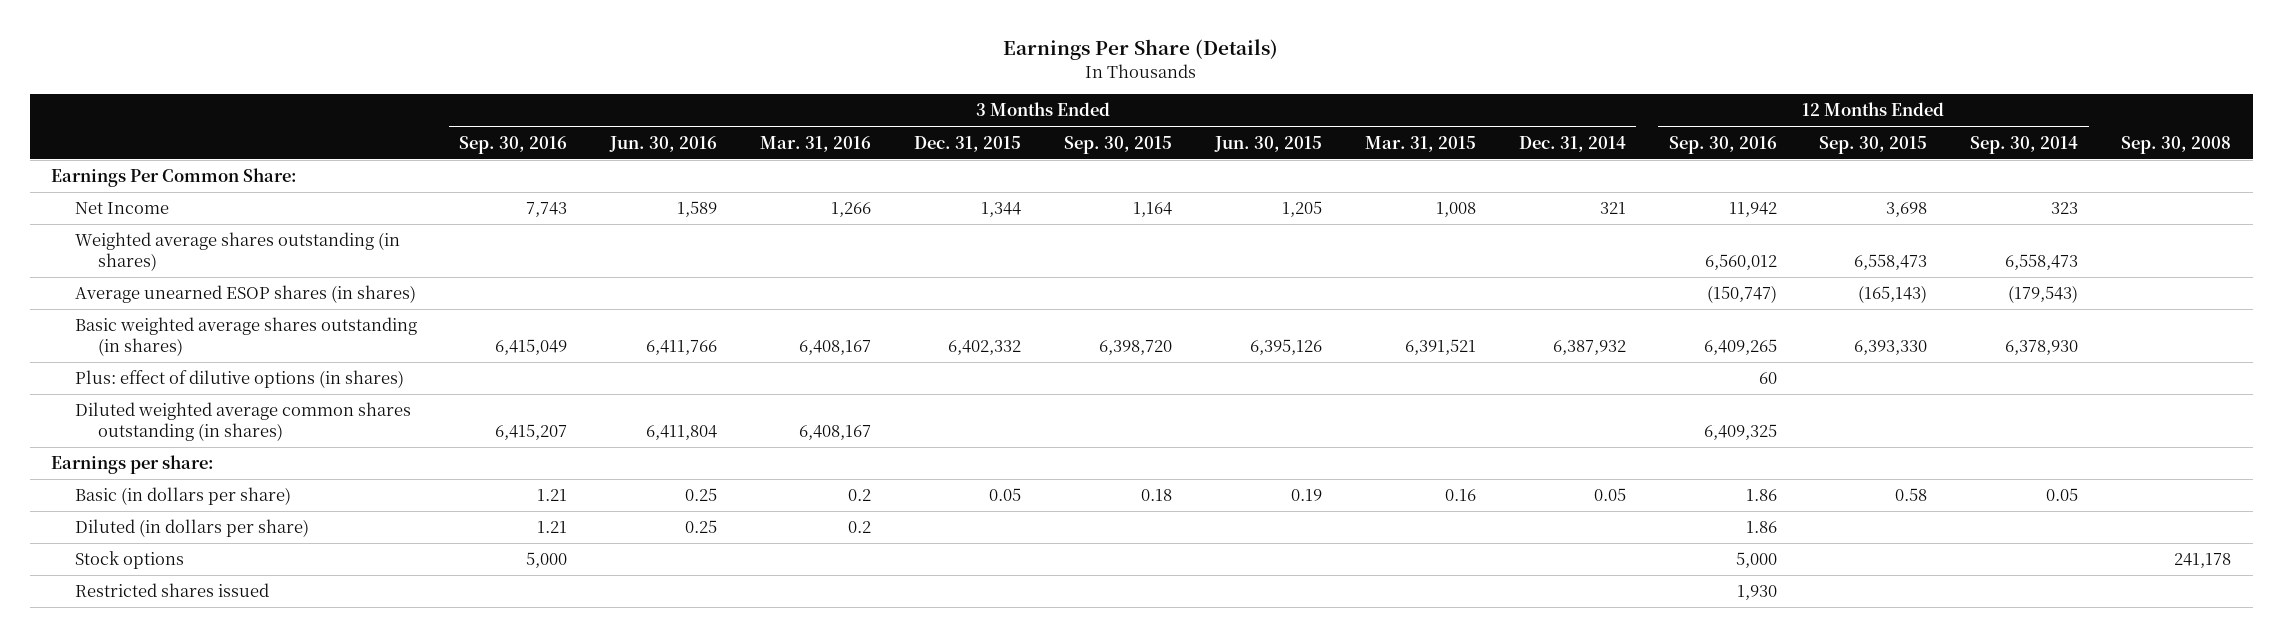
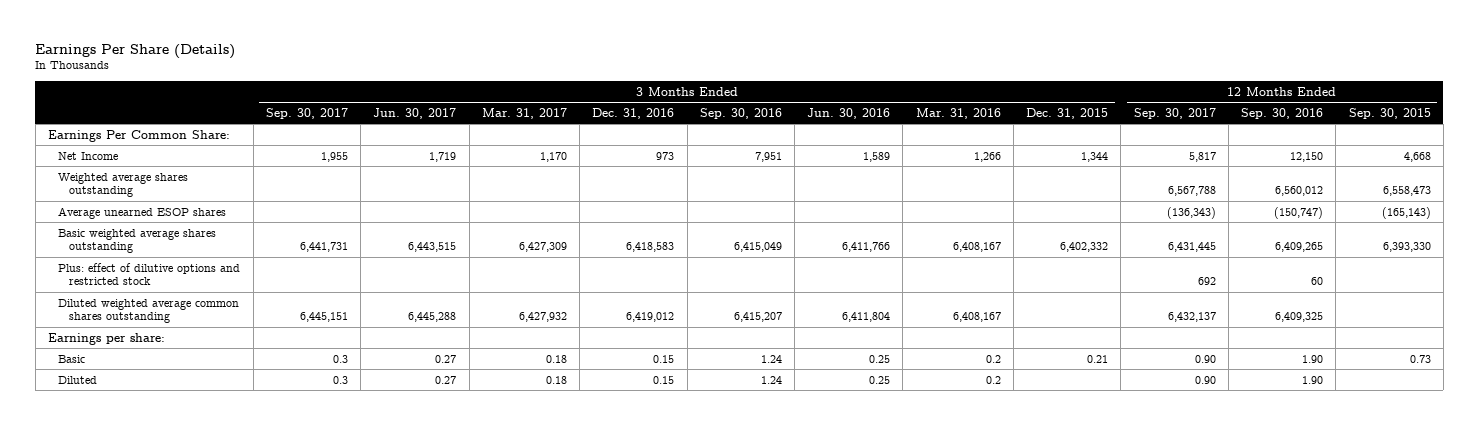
[1064,135,1173,154] Sep. 30, 2015 -> none
[1213,135,1322,152] Jun. 30, 2015 -> none
[1364,135,1476,152] Mar. 31, 2015 -> none
[1518,135,1626,152] Dec. 31, 2014 -> none
[1970,135,2079,154] Sep. 30, 2014 -> none
[2121,135,2232,154] Sep. 30, 2008 -> none
none -> [265,107,348,119] Sep. 30, 2017
none -> [373,107,457,119] Jun. 30, 2017
none -> [481,107,567,119] Mar. 31, 2017
none -> [592,107,675,119] Dec. 31, 2016
none -> [1133,107,1216,119] Sep. 30, 2017
[526,202,568,218] 7,743 -> [754,151,782,162] 7,951
[1728,202,1777,218] 11,942 -> [1290,151,1324,162] 12,150
[1886,202,1928,218] 3,698 -> [1403,151,1431,162] 4,668
[74,232,400,272] Weighted average shares outstanding (in shares) -> [58,172,189,198] Weighted average shares outstanding
[74,285,416,304] Average unearned ESOP shares (in shares) -> [58,206,227,219] Average unearned ESOP shares
[74,317,417,357] Basic weighted average shares outstanding (in shares) -> [58,228,217,254] Basic weighted average shares outstanding
[74,370,404,389] Plus: effect of dilutive options (in shares) -> [58,262,241,286] Plus: effect of dilutive options and restricted stock
[74,402,411,442] Diluted weighted average common shares outstanding (in shares) -> [58,298,240,324] Diluted weighted average common shares outstanding
[74,551,184,570] Stock options -> none
[74,583,269,598] Restricted shares issued -> none
[74,487,291,506] Basic (in dollars per share) -> [58,354,86,363] Basic
[537,489,568,502] 1.21 -> [760,354,782,363] 1.24
[989,488,1022,502] 0.05 -> [1087,354,1109,363] 0.21
[1745,489,1777,502] 1.86 -> [1302,354,1324,363] 1.90
[1895,488,1928,502] 0.58 -> [1409,354,1431,363] 0.73
[74,519,309,538] Diluted (in dollars per share) -> [58,375,98,384] Diluted
[537,521,568,534] 1.21 -> [760,375,782,384] 1.24
[1745,521,1777,534] 1.86 -> [1302,375,1324,384] 1.90

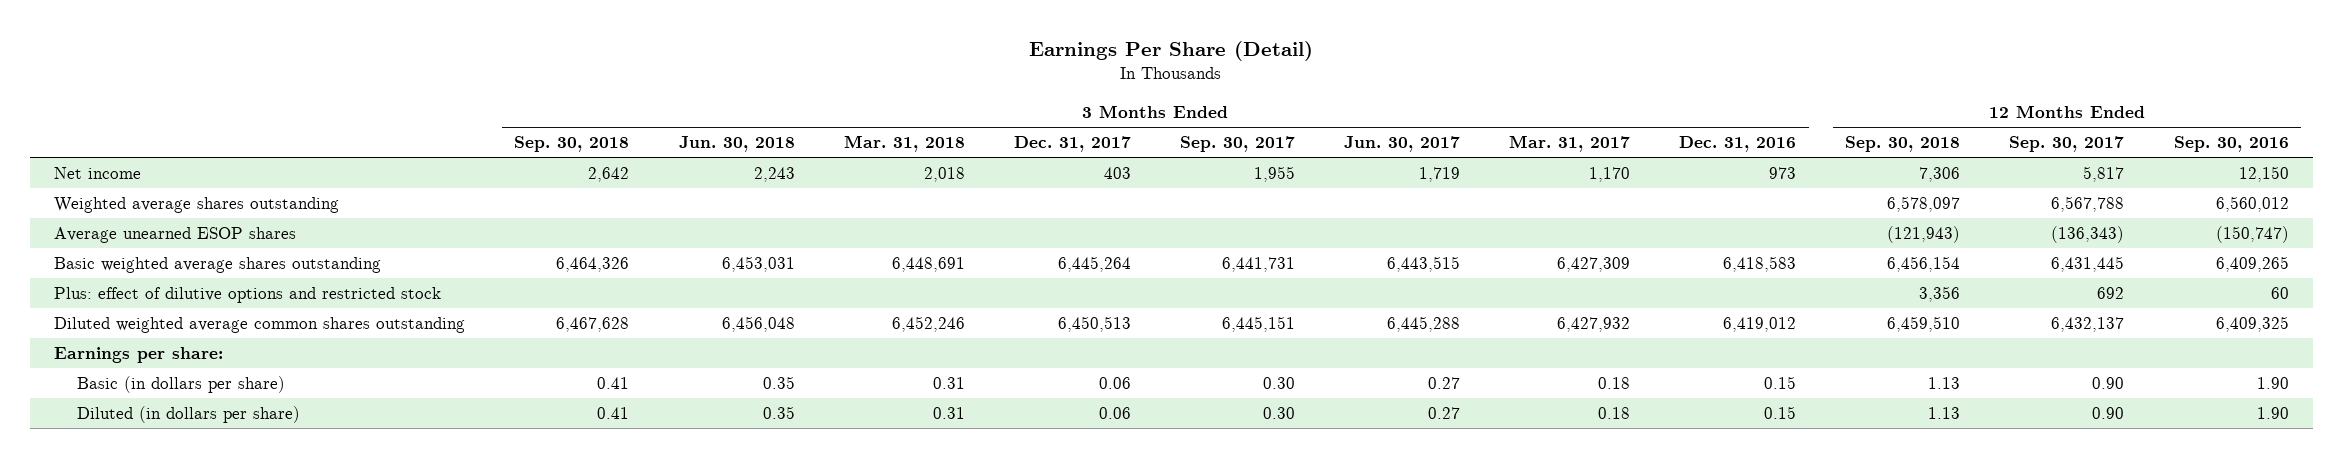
[35,43,236,59] Earnings Per Share (Details) -> [1029,41,1314,62] Earnings Per Share (Detail)
[699,107,782,119] Sep. 30, 2016 -> none
[807,107,891,119] Jun. 30, 2016 -> none
[915,107,1001,119] Mar. 31, 2016 -> none
[1026,107,1109,119] Dec. 31, 2015 -> none
[1348,107,1431,119] Sep. 30, 2015 -> none
none -> [514,136,630,153] Sep. 30, 2018
none -> [678,136,795,153] Jun. 30, 2018
none -> [843,135,965,153] Mar. 31, 2018
none -> [1013,136,1131,153] Dec. 31, 2017
none -> [1845,136,1961,153] Sep. 30, 2018
[48,129,231,142] Earnings Per Common Share: -> none
[58,151,119,160] Net Income -> [54,167,142,180] Net income
[58,354,86,363] Basic -> [76,376,285,394] Basic (in dollars per share)
[332,354,348,363] 0.3 -> [1262,377,1295,390] 0.30
[58,375,98,384] Diluted -> [76,406,300,424] Diluted (in dollars per share)
[332,375,348,384] 0.3 -> [1262,407,1295,420] 0.30

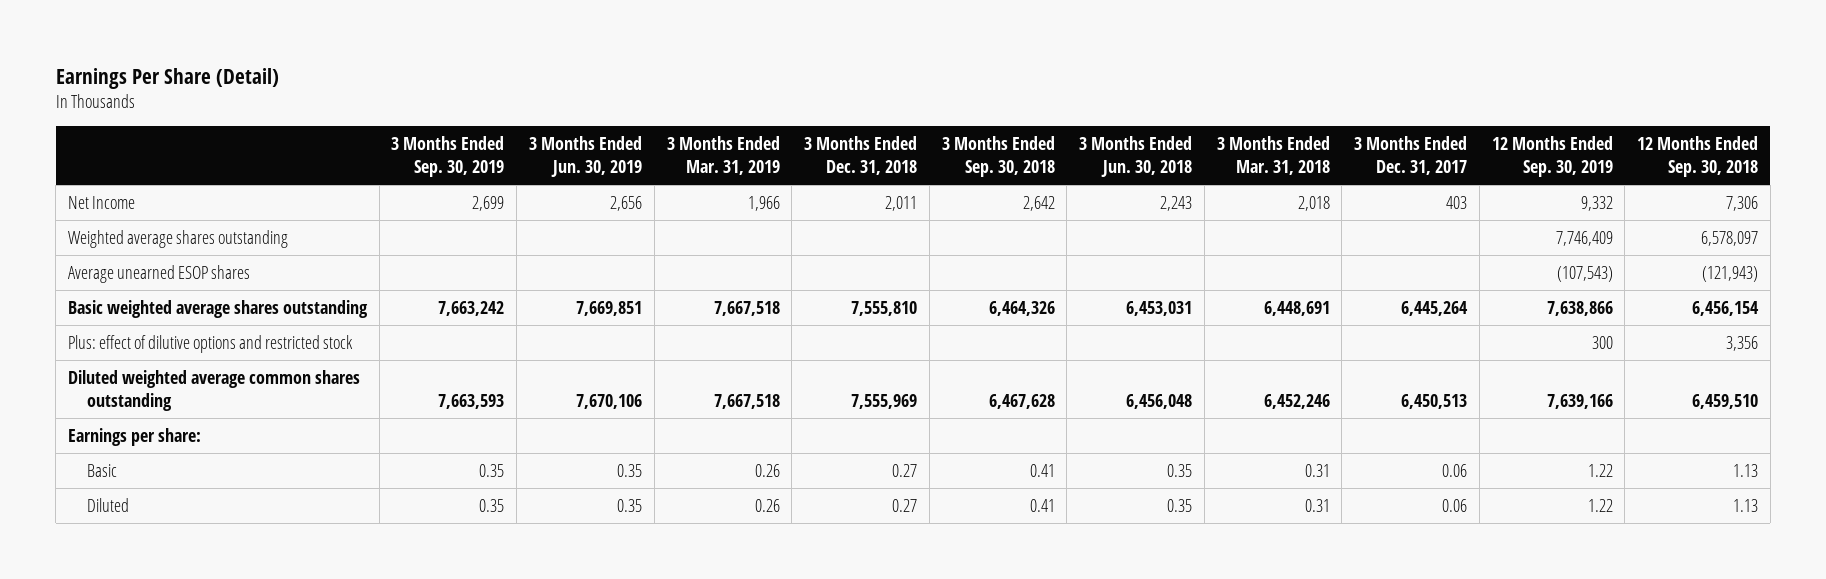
[1179,136,1295,153] Sep. 30, 2017 -> none
[1344,136,1461,153] Jun. 30, 2017 -> none
[1509,135,1631,153] Mar. 31, 2017 -> none
[1679,136,1797,153] Dec. 31, 2016 -> none
[2009,136,2125,153] Sep. 30, 2017 -> none
[2173,136,2289,153] Sep. 30, 2016 -> none
none -> [391,136,505,178] 3 Months Ended Sep. 30, 2019
none -> [529,136,643,178] 3 Months Ended Jun. 30, 2019
none -> [666,136,780,176] 3 Months Ended Mar. 31, 2019
none -> [804,136,918,176] 3 Months Ended Dec. 31, 2018
none -> [1491,136,1613,178] 12 Months Ended Sep. 30, 2019
[54,167,142,180] Net income -> [67,195,135,209] Net Income
[76,376,285,394] Basic (in dollars per share) -> [86,463,117,477] Basic
[76,406,300,424] Diluted (in dollars per share) -> [86,497,129,512] Diluted

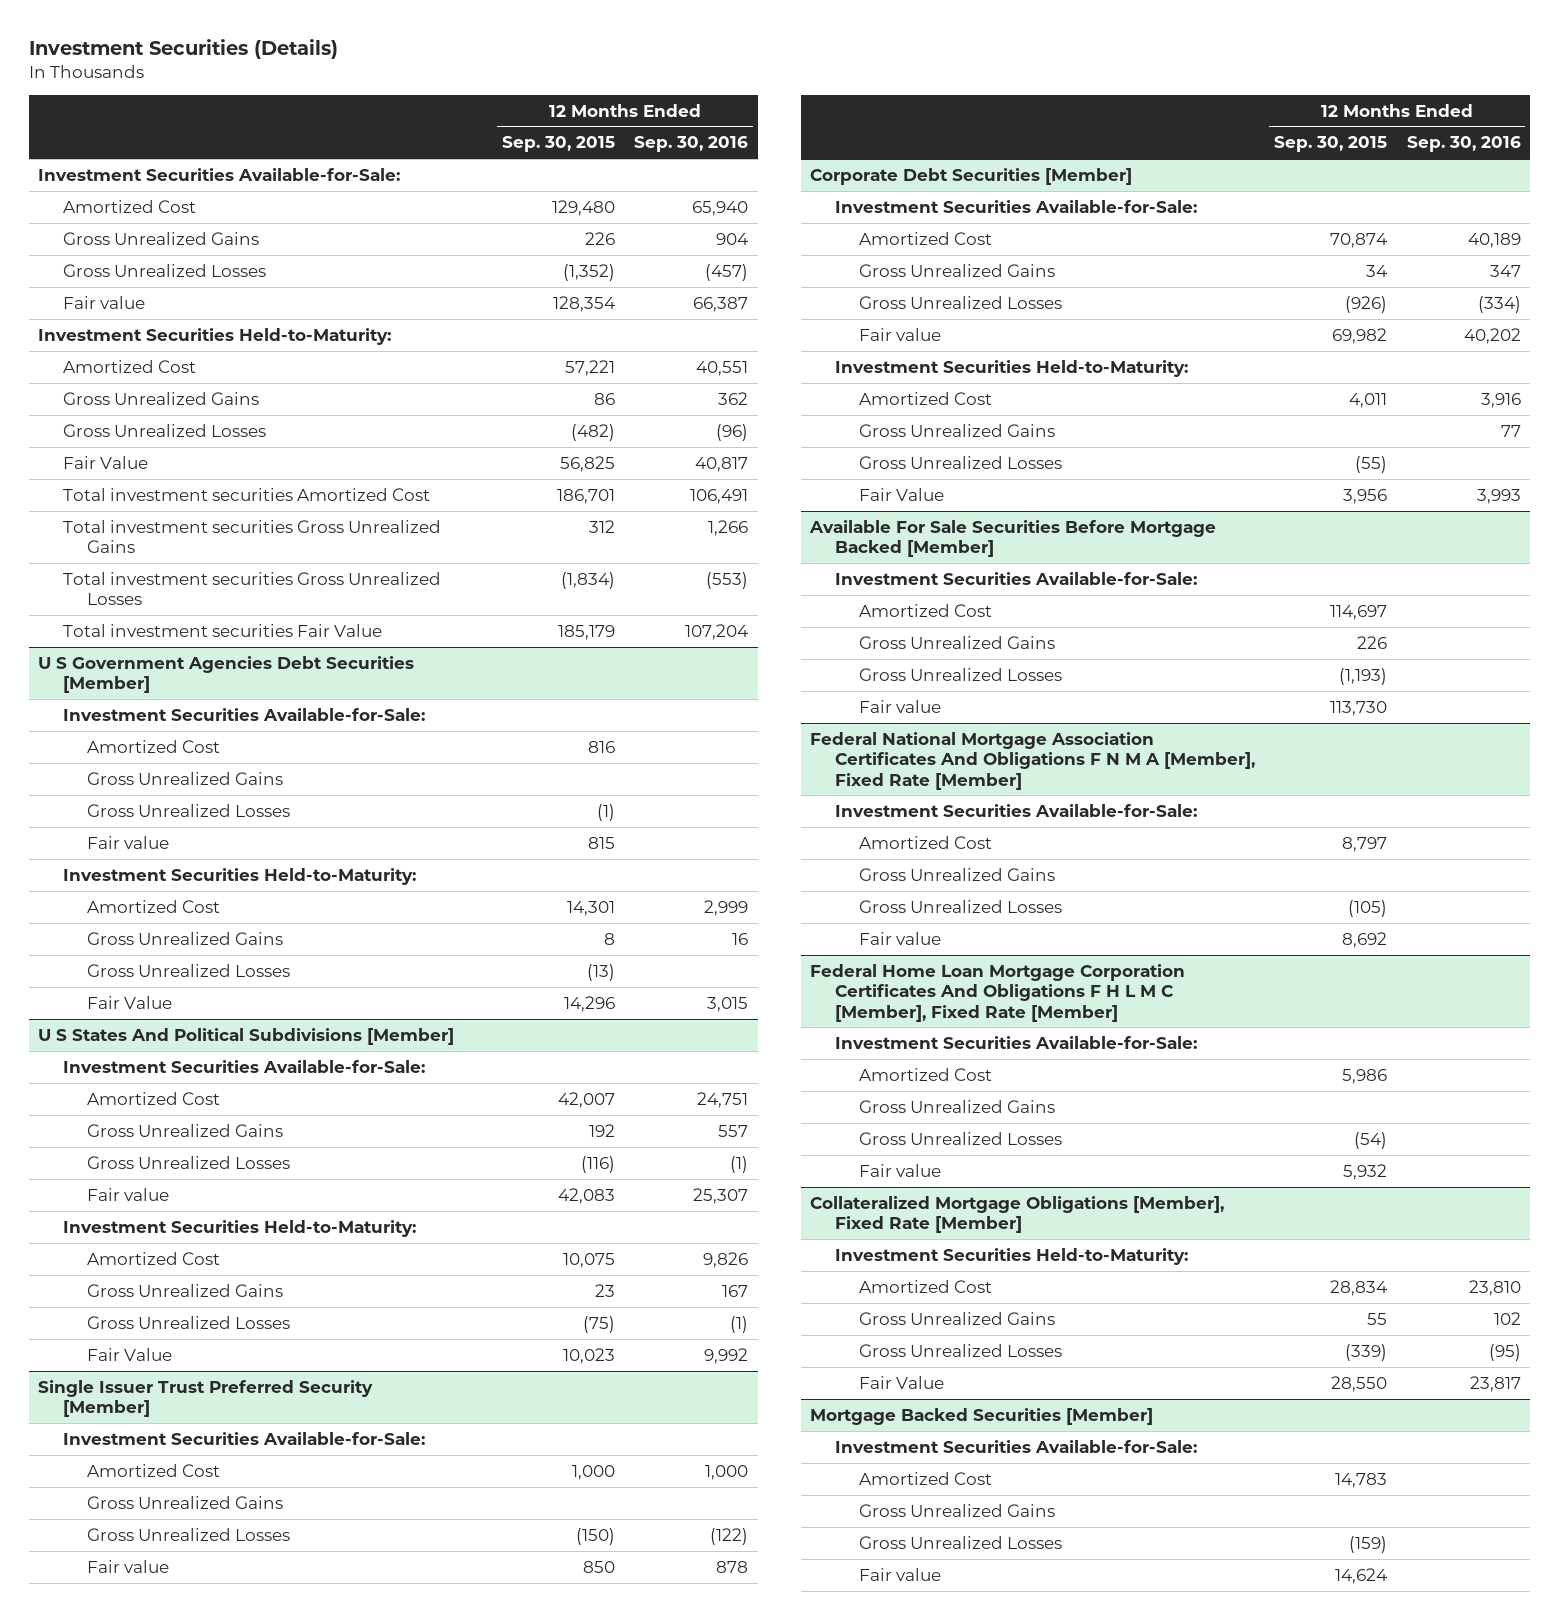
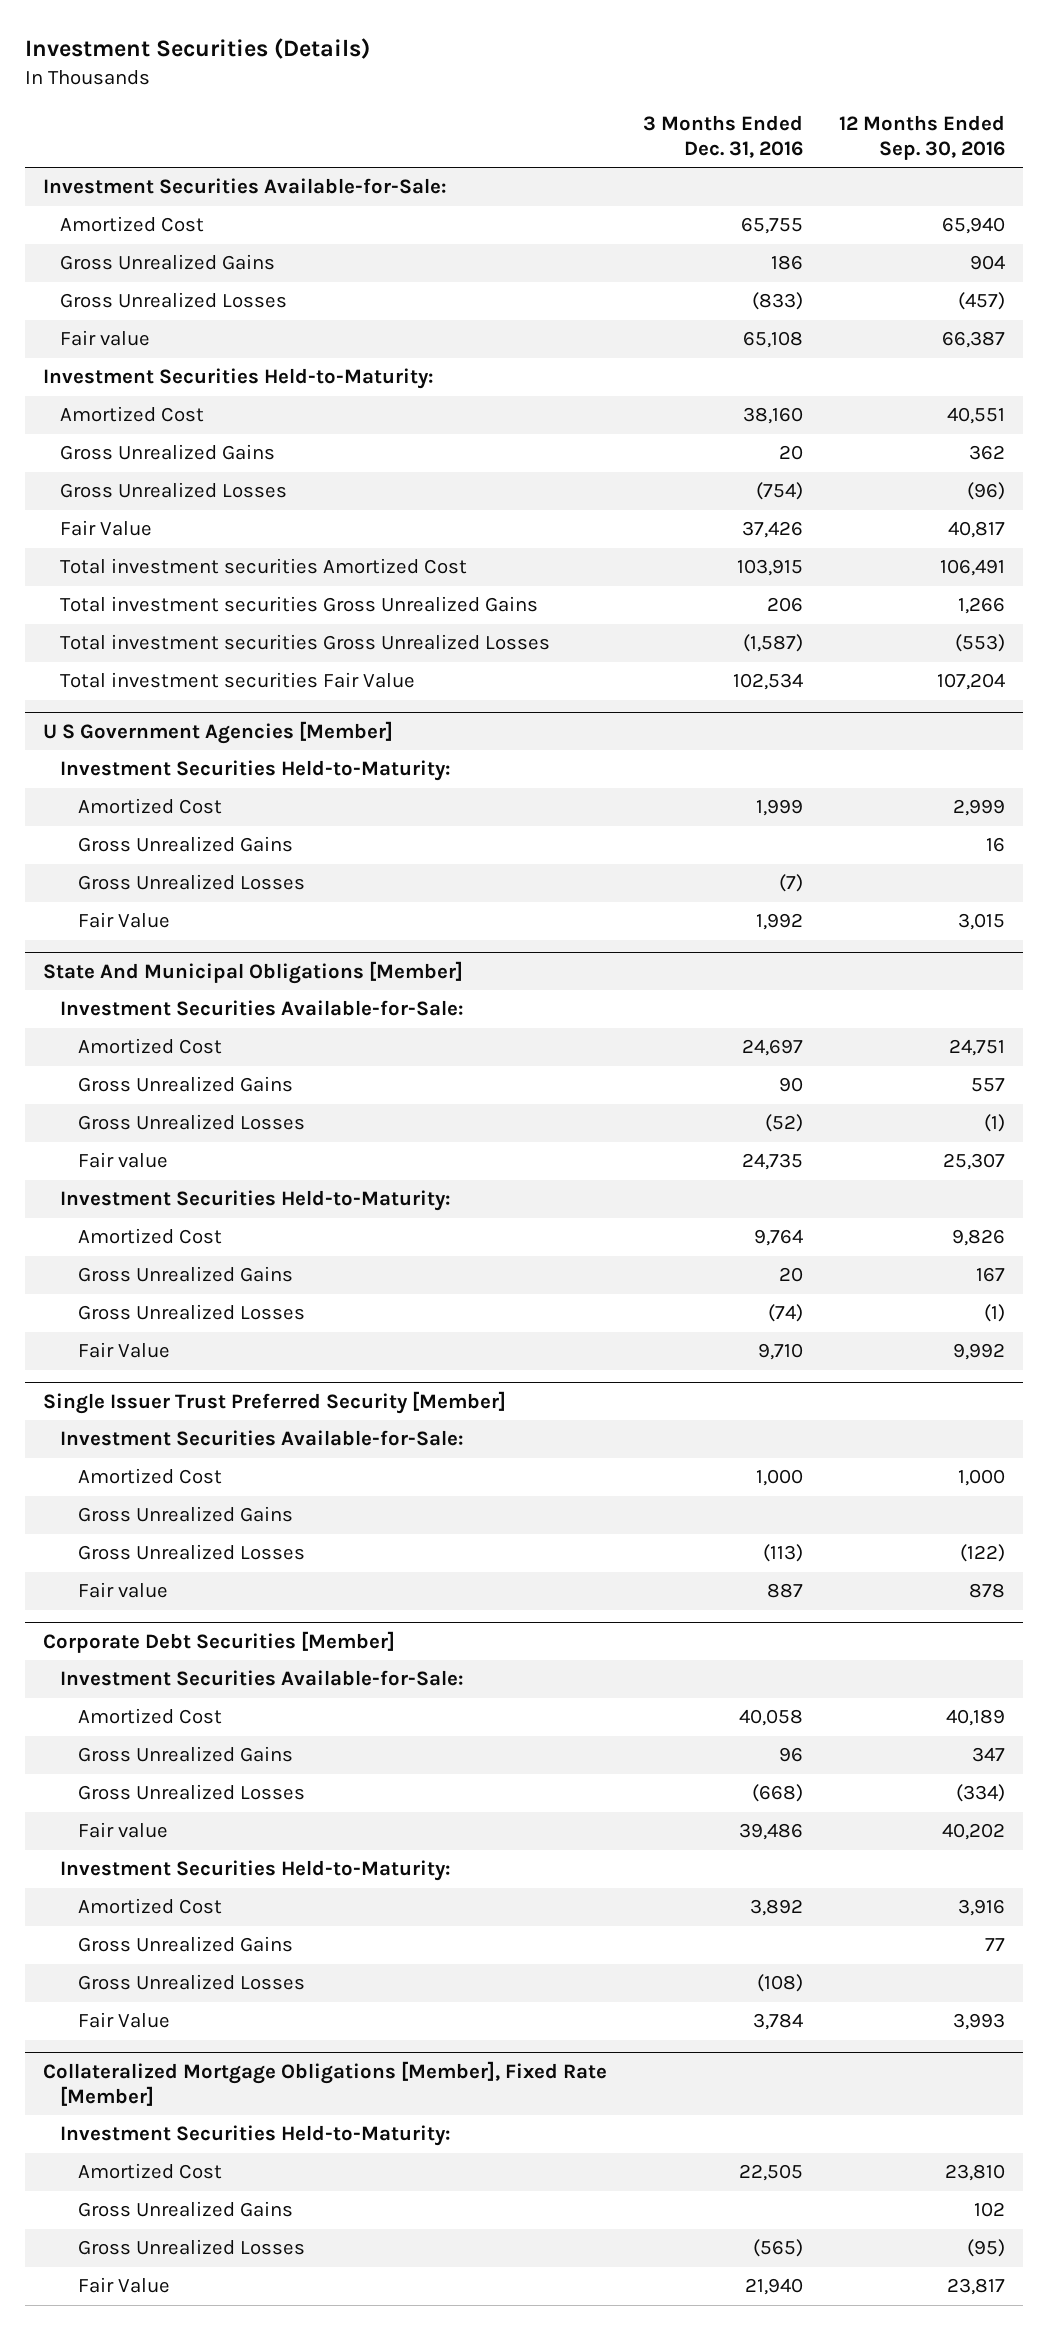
[502,136,616,153] Sep. 30, 2015 -> none
none -> [642,114,803,158] 3 Months Ended Dec. 31, 2016
[62,707,425,721] Investment Securities Available-for-Sale: -> none
[87,739,221,753] Amortized Cost -> none
[87,771,284,785] Gross Unrealized Gains -> none
[87,803,291,817] Gross Unrealized Losses -> none
[87,835,170,849] Fair value -> none
[38,655,415,694] U S Government Agencies Debt Securities [Member] -> [42,720,393,744] U S Government Agencies [Member]
[38,1027,455,1045] U S States And Political Subdivisions [Member] -> [42,960,463,984] State And Municipal Obligations [Member]
[809,519,1217,558] Available For Sale Securities Before Mortgage Backed [Member] -> none
[834,571,1197,585] Investment Securities Available-for-Sale: -> none
[859,603,993,617] Amortized Cost -> none
[859,635,1056,649] Gross Unrealized Gains -> none
[859,667,1063,681] Gross Unrealized Losses -> none
[859,699,942,713] Fair value -> none
[810,731,1255,790] Federal National Mortgage Association Certificates And Obligations F N M A [Member], Fixed Rate [Member] -> none
[834,803,1197,817] Investment Securities Available-for-Sale: -> none
[859,835,993,849] Amortized Cost -> none
[859,867,1056,881] Gross Unrealized Gains -> none
[859,899,1063,913] Gross Unrealized Losses -> none
[859,931,942,945] Fair value -> none
[810,963,1186,1022] Federal Home Loan Mortgage Corporation Certificates And Obligations F H L M C [Member], Fixed Rate [Member] -> none
[834,1035,1197,1049] Investment Securities Available-for-Sale: -> none
[859,1067,993,1081] Amortized Cost -> none
[859,1099,1056,1113] Gross Unrealized Gains -> none
[859,1131,1063,1145] Gross Unrealized Losses -> none
[859,1163,942,1177] Fair value -> none
[810,1407,1154,1425] Mortgage Backed Securities [Member] -> none
[834,1439,1197,1453] Investment Securities Available-for-Sale: -> none
[859,1471,993,1485] Amortized Cost -> none
[859,1503,1056,1517] Gross Unrealized Gains -> none
[859,1535,1063,1549] Gross Unrealized Losses -> none
[859,1567,942,1581] Fair value -> none

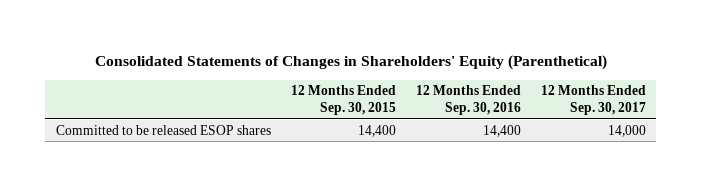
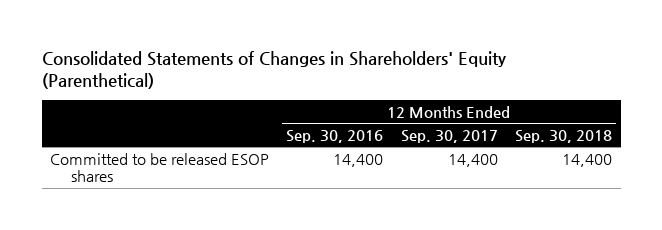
[290,85,396,116] 12 Months Ended Sep. 30, 2015 -> none
none -> [514,129,612,143] Sep. 30, 2018
[608,125,647,138] 14,000 -> [447,153,498,167] 14,400

